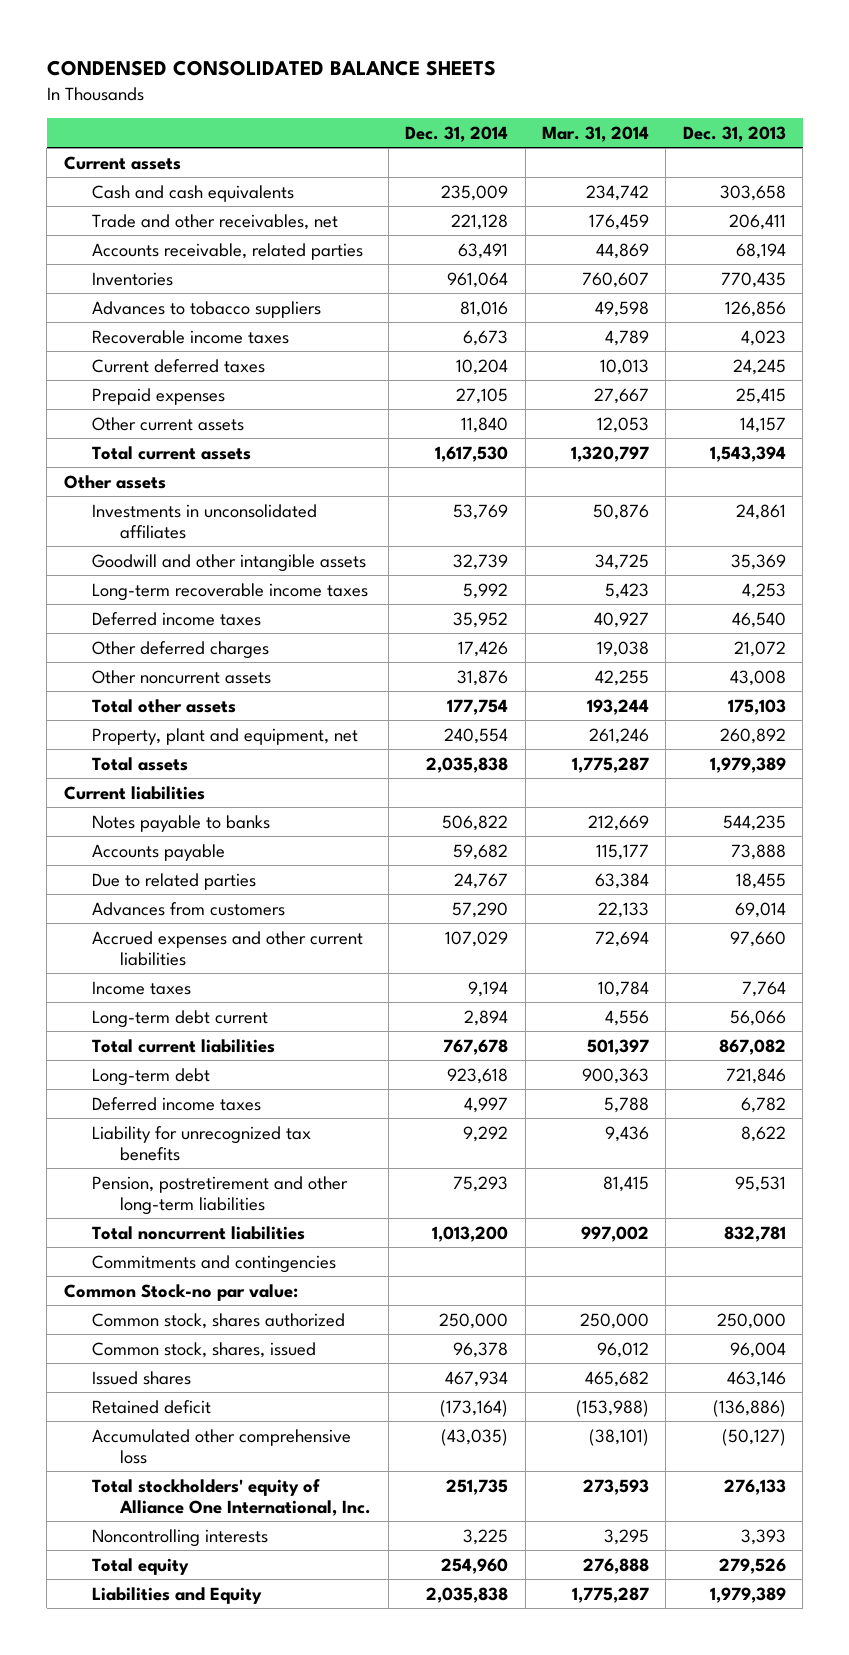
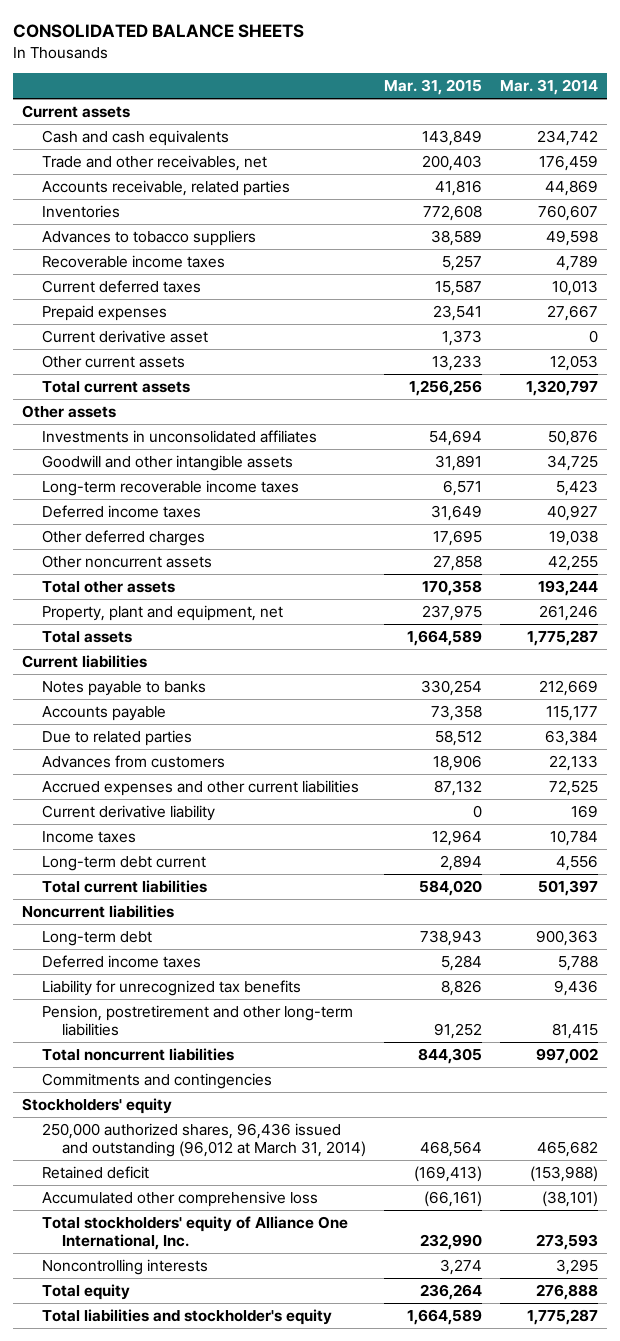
[46,60,496,77] CONDENSED CONSOLIDATED BALANCE SHEETS -> [13,24,305,39] CONSOLIDATED BALANCE SHEETS
[405,125,509,142] Dec. 31, 2014 -> none
[682,125,786,142] Dec. 31, 2013 -> none
none -> [383,79,482,96] Mar. 31, 2015
none -> [42,329,209,343] Current derivative asset
[595,930,650,947] 72,694 -> [548,779,598,796] 72,525
none -> [42,804,216,821] Current derivative liability
none -> [22,904,175,918] Noncurrent liabilities
[63,1283,298,1301] Common Stock-no par value: -> none
[91,1312,345,1329] Common stock, shares authorized -> none
[91,1341,316,1358] Common stock, shares, issued -> none
none -> [22,1097,173,1114] Stockholders' equity
[91,1370,191,1385] Issued shares -> [42,1122,366,1158] 250,000 authorized shares, 96,436 issued and outstanding (96,012 at March 31, 2014)
[91,1586,262,1604] Liabilities and Equity -> [42,1308,333,1325] Total liabilities and stockholder's equity

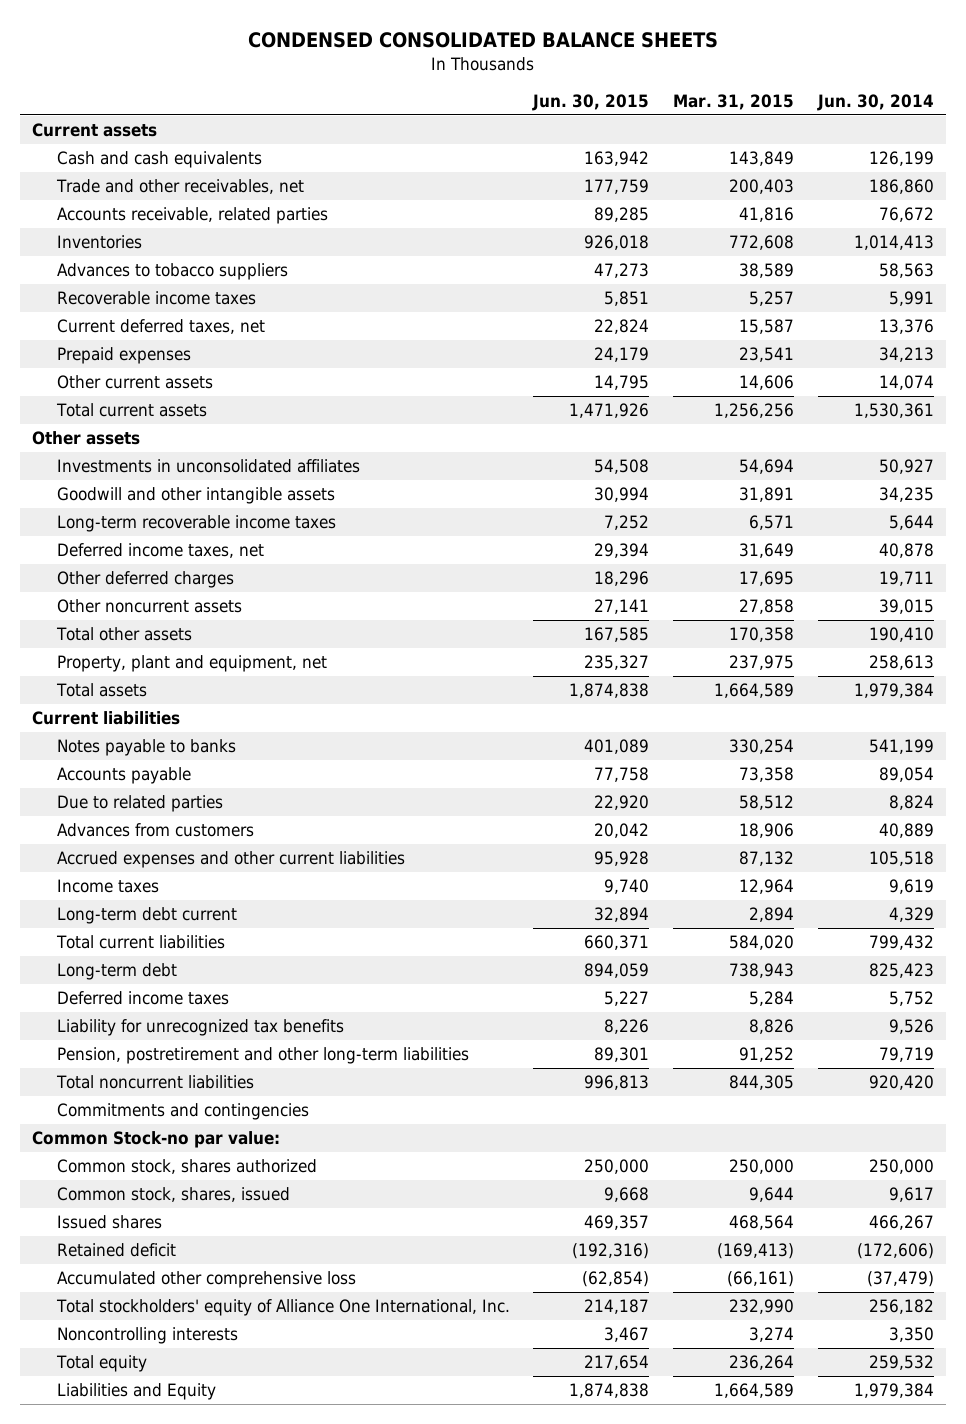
[13,24,305,39] CONSOLIDATED BALANCE SHEETS -> [247,31,718,48] CONDENSED CONSOLIDATED BALANCE SHEETS
[499,79,598,96] Mar. 31, 2014 -> none
none -> [532,94,650,112] Jun. 30, 2015
none -> [816,94,934,112] Jun. 30, 2014
[42,279,202,293] Current deferred taxes -> [56,319,265,335] Current deferred taxes, net
[42,329,209,343] Current derivative asset -> none
[431,354,482,371] 13,233 -> [739,375,795,391] 14,606
[42,504,202,518] Deferred income taxes -> [56,543,264,559] Deferred income taxes, net
[42,804,216,821] Current derivative liability -> none
[22,904,175,918] Noncurrent liabilities -> none
[22,1097,173,1114] Stockholders' equity -> none
none -> [32,1131,281,1149] Common Stock-no par value:
none -> [56,1159,317,1175] Common stock, shares authorized
none -> [56,1187,290,1203] Common stock, shares, issued
[42,1122,366,1158] 250,000 authorized shares, 96,436 issued and outstanding (96,012 at March 31, 2014) -> [56,1215,162,1230] Issued shares
[42,1308,333,1325] Total liabilities and stockholder's equity -> [56,1383,216,1401] Liabilities and Equity

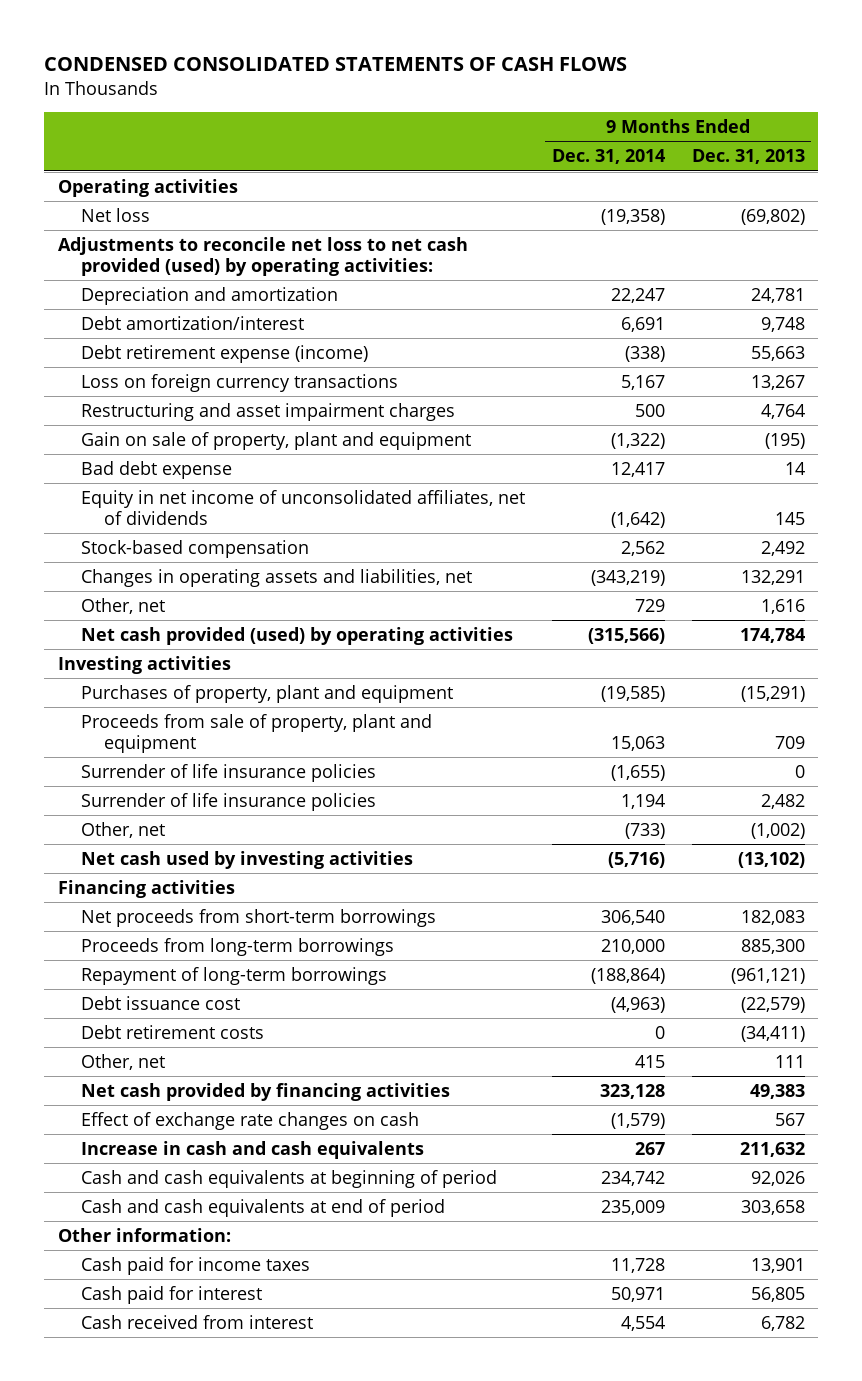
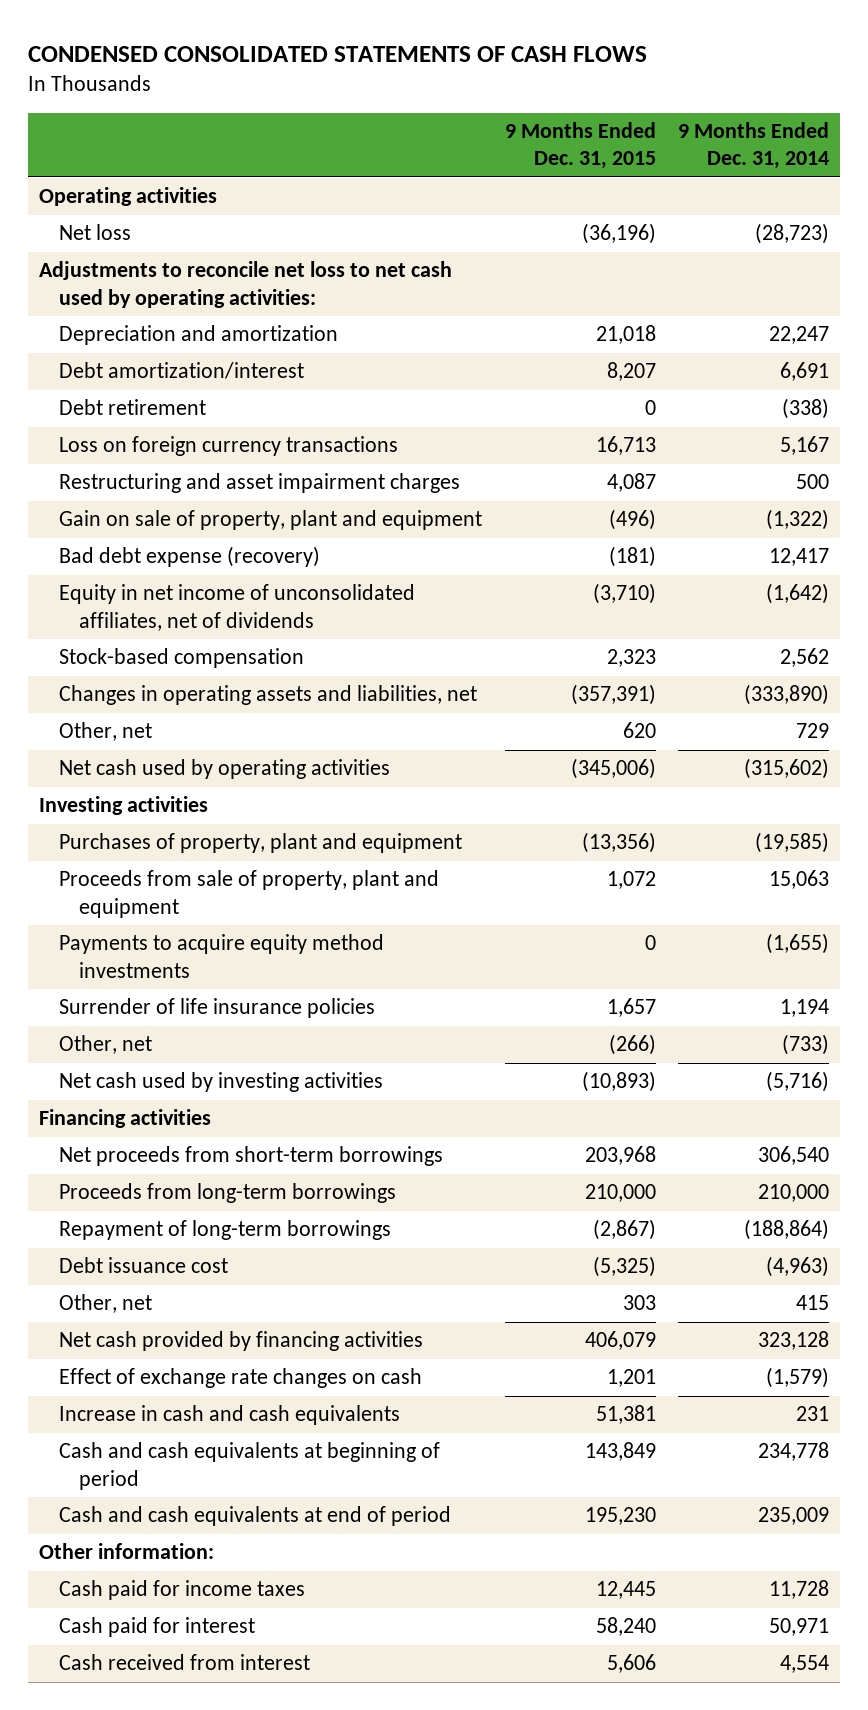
[691,149,805,165] Dec. 31, 2013 -> none
none -> [504,122,656,170] 9 Months Ended Dec. 31, 2015
[600,208,665,225] (19,358) -> [754,223,829,245] (28,723)
[57,236,468,276] Adjustments to reconcile net loss to net cash provided (used) by operating activities: -> [39,261,453,308] Adjustments to reconcile net loss to net cash used by operating activities:
[81,344,369,363] Debt retirement expense (income) -> [59,399,207,416] Debt retirement
[81,460,233,479] Bad debt expense -> [59,546,321,568] Bad debt expense (recovery)
[590,569,665,586] (343,219) -> [743,684,829,706] (333,890)
[81,626,514,645] Net cash provided (used) by operating activities -> [59,759,391,780] Net cash used by operating activities
[587,627,665,644] (315,566) -> [743,758,829,780] (315,602)
[81,763,377,782] Surrender of life insurance policies -> [59,934,385,978] Payments to acquire equity method investments
[81,1024,265,1039] Debt retirement costs -> none
[634,1141,665,1155] 267 -> [795,1406,829,1422] 231
[600,1170,665,1186] 234,742 -> [757,1442,829,1462] 234,778

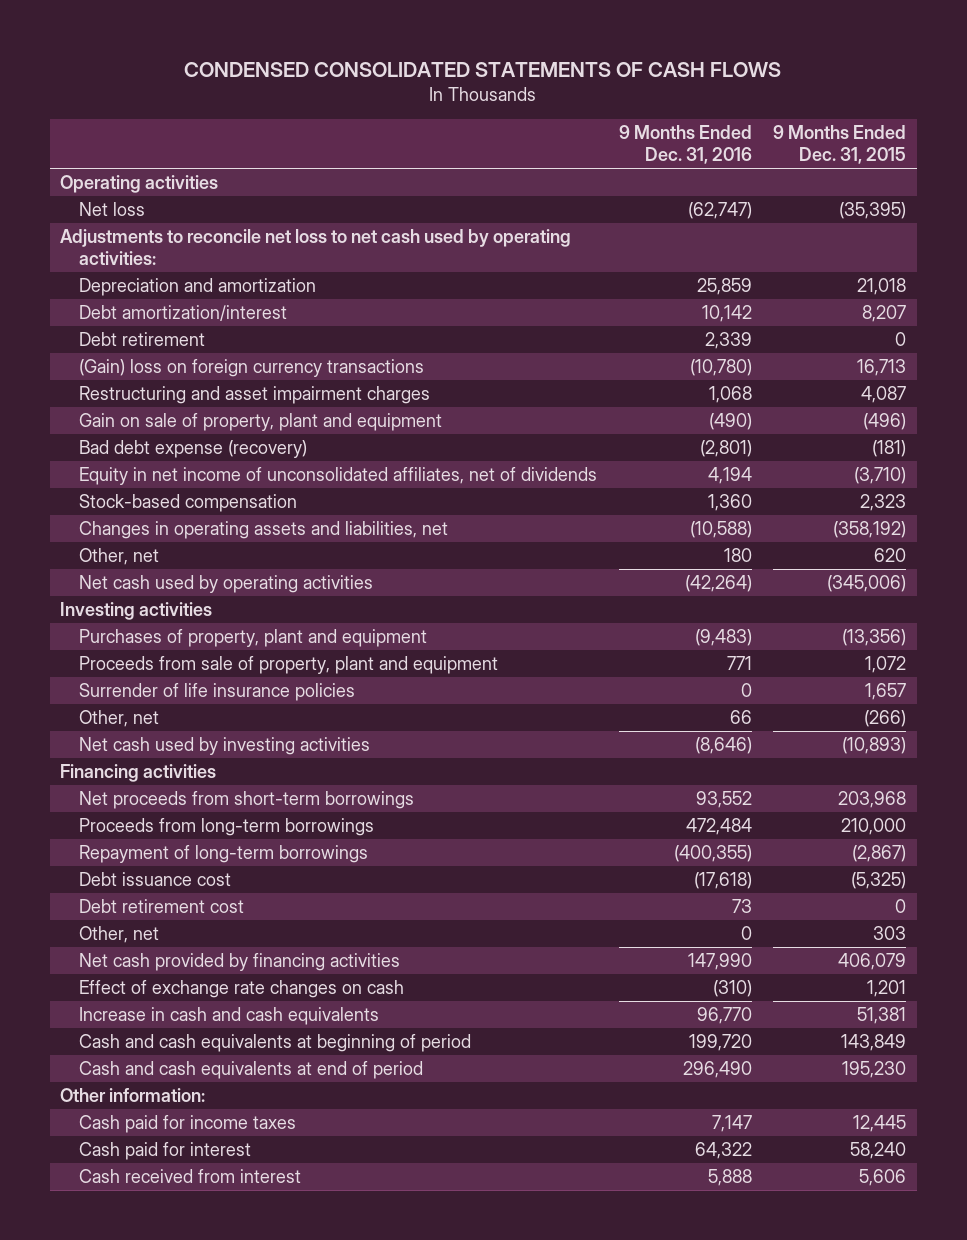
[677,122,829,170] 9 Months Ended Dec. 31, 2014 -> none
none -> [618,124,752,165] 9 Months Ended Dec. 31, 2016
[581,223,656,245] (36,196) -> [839,201,907,219] (35,395)
[59,436,399,457] Loss on foreign currency transactions -> [79,358,425,377] (Gain) loss on foreign currency transactions
[570,684,656,706] (357,391) -> [833,520,907,538] (358,192)
[59,934,385,978] Payments to acquire equity method investments -> none
none -> [79,898,245,913] Debt retirement cost

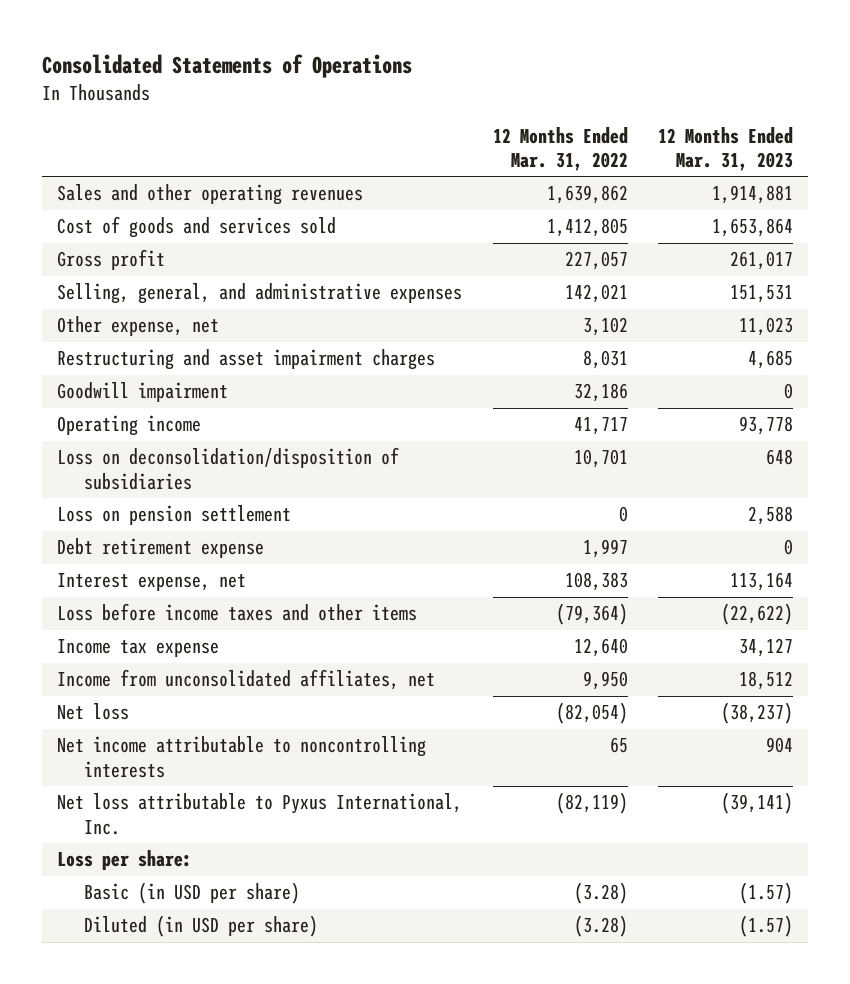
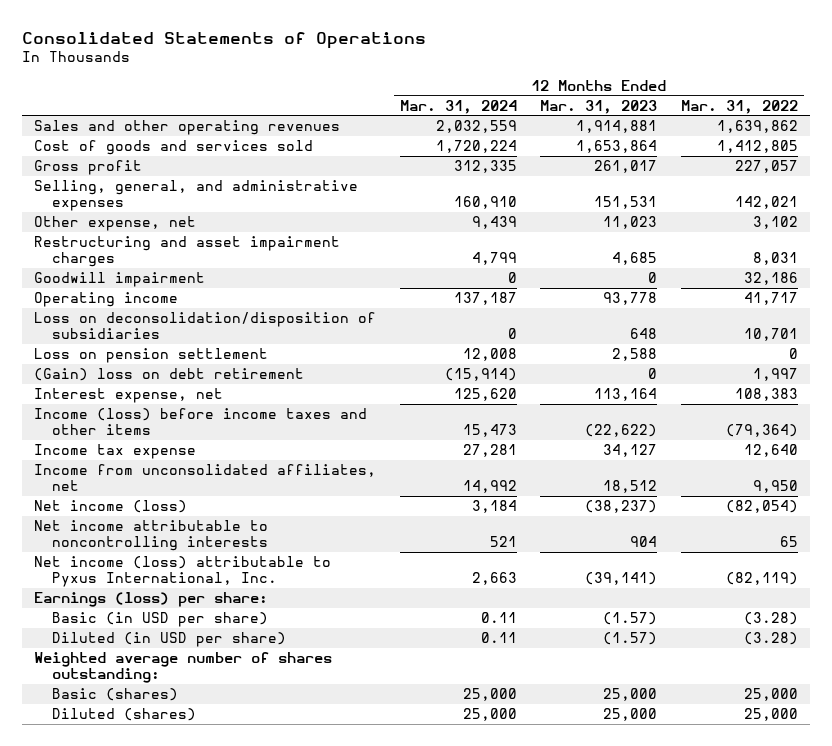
none -> [399,99,517,114] Mar. 31, 2024
[57,538,265,559] Debt retirement expense -> [34,368,305,382] (Gain) loss on debt retirement
[57,603,418,622] Loss before income taxes and other items -> [34,408,368,436] Income (loss) before income taxes and other items
[57,703,130,721] Net loss -> [34,500,188,514] Net income (loss)
[57,793,463,835] Net loss attributable to Pyxus International, Inc. -> [34,556,332,588] Net income (loss) attributable to Pyxus International, Inc.
[57,850,193,871] Loss per share: -> [34,592,269,608] Earnings (loss) per share:
none -> [34,652,333,684] Weighted average number of shares outstanding:
none -> [51,688,178,702] Basic (shares)
none -> [51,708,196,722] Diluted (shares)

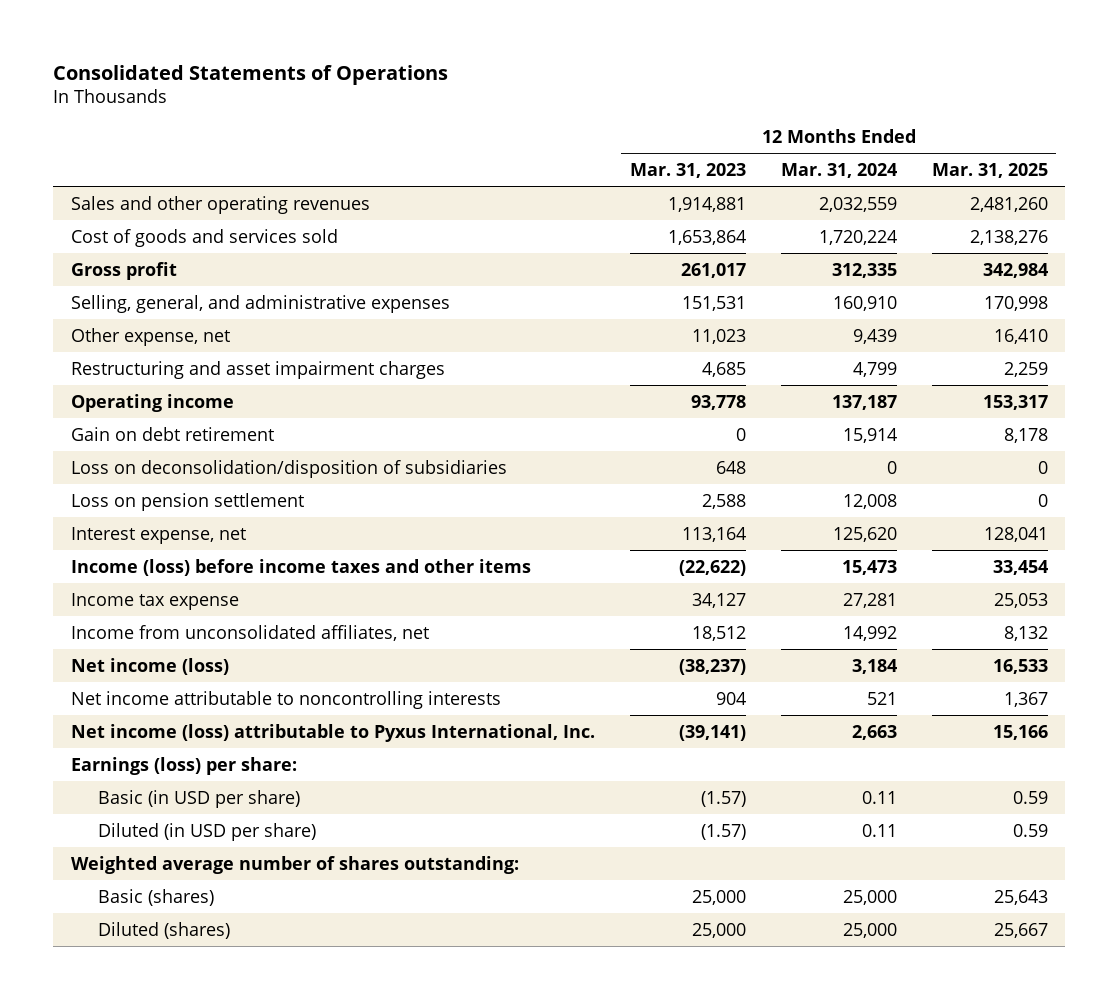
[680,99,798,114] Mar. 31, 2022 -> none
none -> [931,162,1048,178] Mar. 31, 2025
[34,272,206,288] Goodwill impairment -> none
none -> [70,426,274,441] Gain on debt retirement
[34,368,305,382] (Gain) loss on debt retirement -> none

